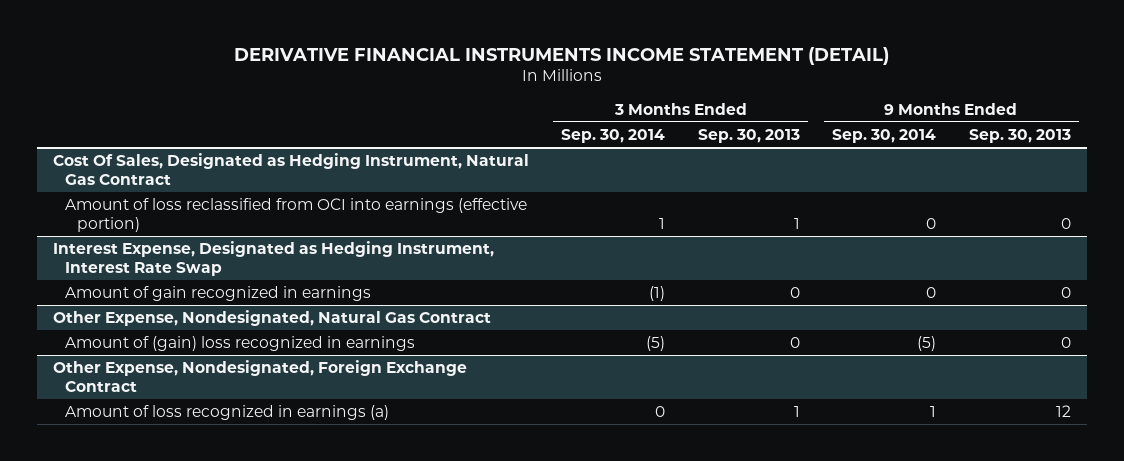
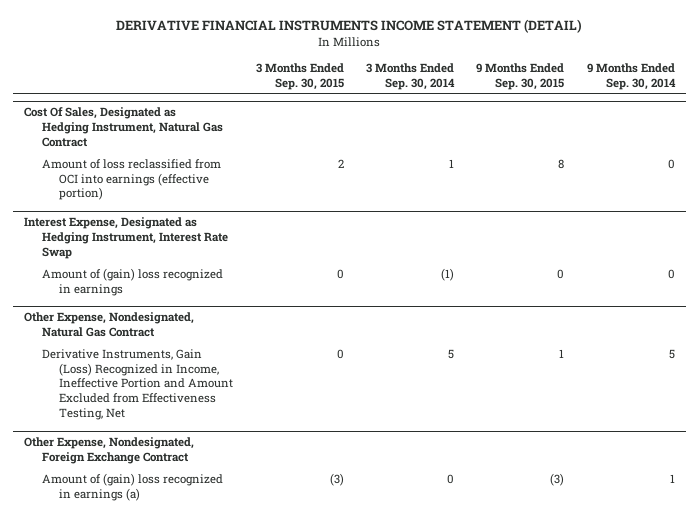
[697,128,800,143] Sep. 30, 2013 -> none
[968,128,1071,143] Sep. 30, 2013 -> none
none -> [255,62,344,90] 3 Months Ended Sep. 30, 2015
none -> [476,62,565,90] 9 Months Ended Sep. 30, 2015
[65,285,372,301] Amount of gain recognized in earnings -> [41,267,223,296] Amount of (gain) loss recognized in earnings
[65,335,416,351] Amount of (gain) loss recognized in earnings -> [41,348,234,420] Derivative Instruments, Gain (Loss) Recognized in Income, Ineffective Portion and Amount Excluded from Effectiveness Testing, Net
[646,335,666,351] (5) -> [447,348,454,359] 5
[917,335,937,351] (5) -> [668,348,675,359] 5
[65,404,390,420] Amount of loss recognized in earnings (a) -> [41,472,223,501] Amount of (gain) loss recognized in earnings (a)

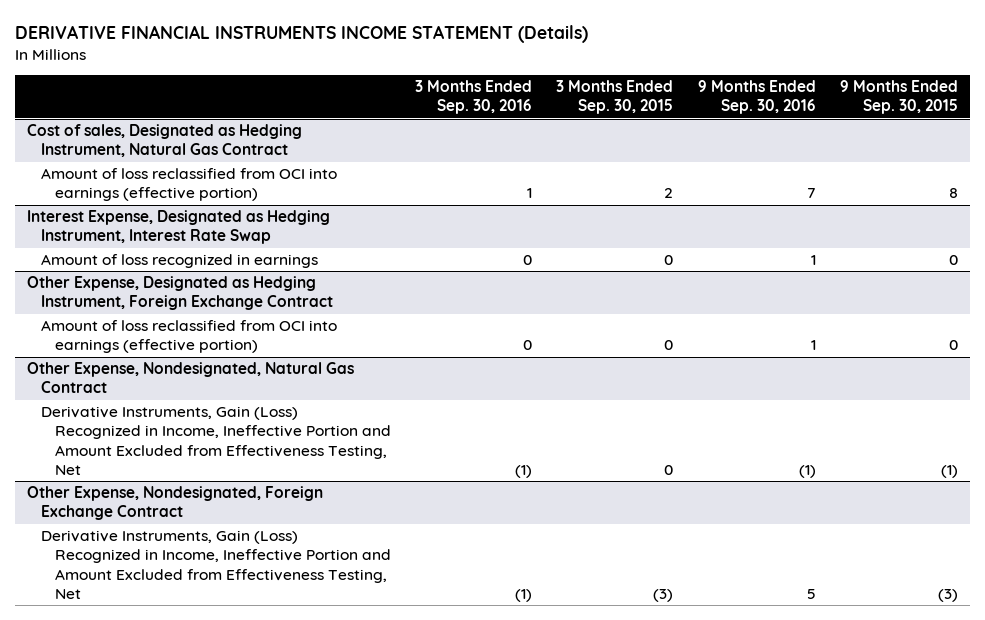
[116,19,583,34] DERIVATIVE FINANCIAL INSTRUMENTS INCOME STATEMENT (DETAIL) -> [15,24,589,43] DERIVATIVE FINANCIAL INSTRUMENTS INCOME STATEMENT (Details)
[365,62,455,90] 3 Months Ended Sep. 30, 2014 -> none
[586,62,676,90] 9 Months Ended Sep. 30, 2014 -> none
none -> [414,80,532,115] 3 Months Ended Sep. 30, 2016
none -> [697,80,816,115] 9 Months Ended Sep. 30, 2016
[23,107,223,147] Cost Of Sales, Designated as Hedging Instrument, Natural Gas Contract -> [27,124,303,158] Cost of sales, Designated as Hedging Instrument, Natural Gas Contract
[41,267,223,296] Amount of (gain) loss recognized in earnings -> [40,254,318,269] Amount of loss recognized in earnings
none -> [27,276,333,311] Other Expense, Designated as Hedging Instrument, Foreign Exchange Contract
none -> [40,320,337,354] Amount of loss reclassified from OCI into earnings (effective portion)
[559,348,565,358] 1 -> [940,464,958,478] (1)
[41,472,223,501] Amount of (gain) loss recognized in earnings (a) -> none
none -> [40,530,391,599] Derivative Instruments, Gain (Loss) Recognized in Income, Ineffective Portion and Amount Excluded from Effectiveness Testing, Net

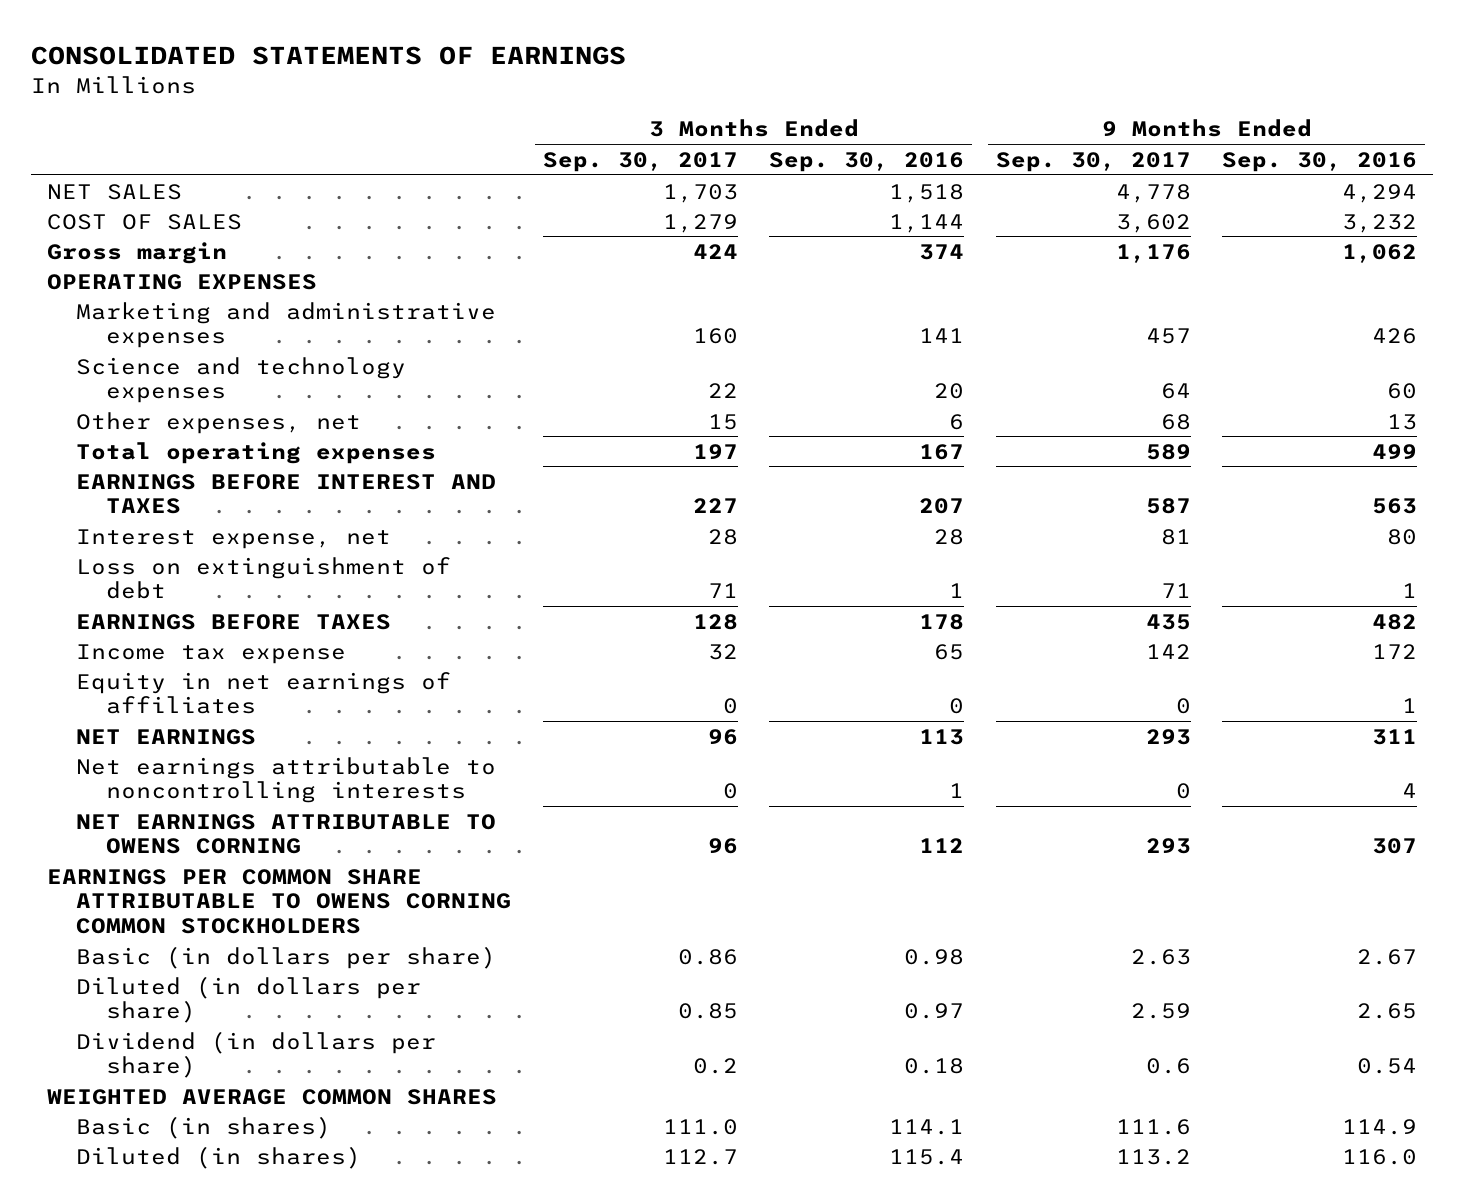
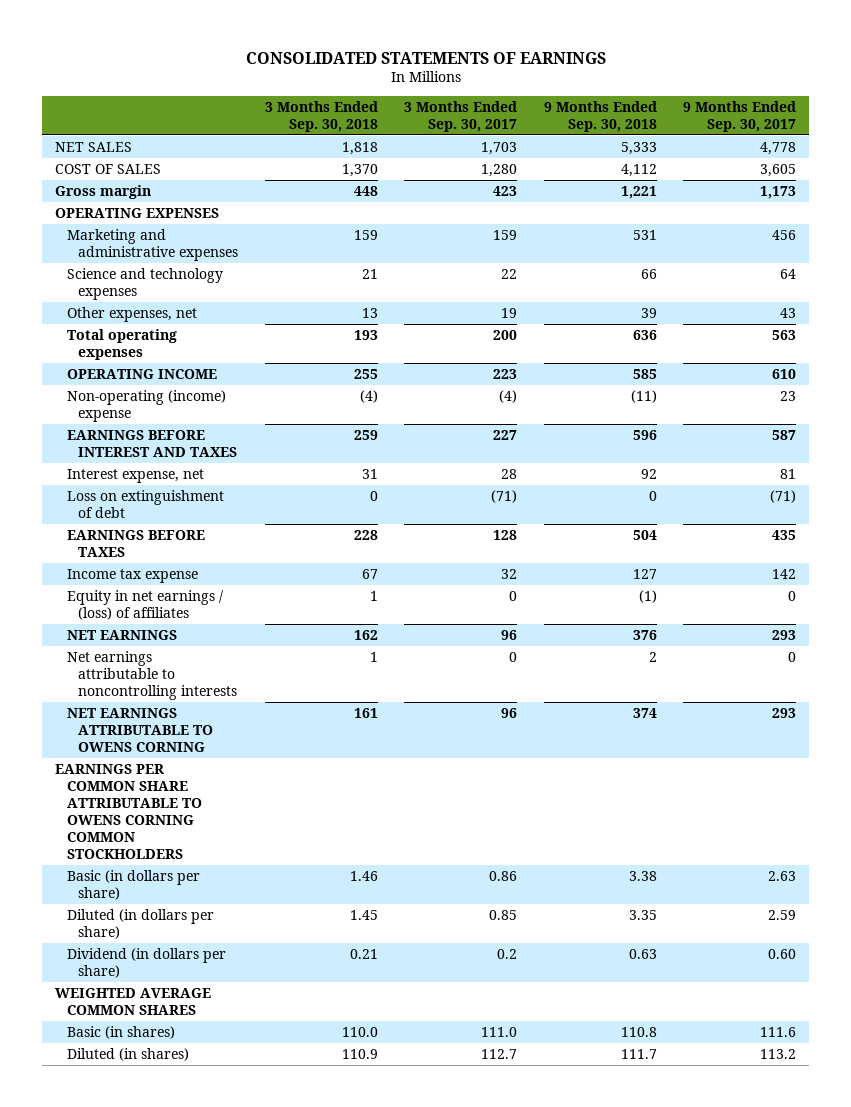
[769,151,965,172] Sep. 30, 2016 -> none
[1222,151,1418,172] Sep. 30, 2016 -> none
none -> [264,100,378,132] 3 Months Ended Sep. 30, 2018
none -> [543,100,657,132] 9 Months Ended Sep. 30, 2018
[662,213,738,233] 1,279 -> [481,163,518,177] 1,280
[1115,213,1191,233] 3,602 -> [759,163,796,177] 3,605
[692,243,738,259] 424 -> [493,185,518,196] 423
[1115,243,1191,263] 1,176 -> [759,185,796,199] 1,173
[692,328,738,345] 160 -> [493,229,518,240] 159
[1145,328,1191,345] 457 -> [771,229,796,240] 456
[707,413,738,430] 15 -> [501,307,518,318] 19
[1160,413,1191,430] 68 -> [779,307,796,318] 43
[692,443,738,459] 197 -> [493,329,518,340] 200
[1145,443,1191,460] 589 -> [771,329,796,340] 563
none -> [66,368,217,379] OPERATING INCOME
none -> [66,389,226,422] Non-operating (income) expense
[707,583,738,599] 71 -> [491,489,518,503] (71)
[1160,583,1191,599] 71 -> [769,489,796,503] (71)
[76,671,452,715] Equity in net earnings of affiliates -> [66,589,224,620] Equity in net earnings / (loss) of affiliates
[1145,1058,1191,1075] 0.6 -> [767,948,796,959] 0.60

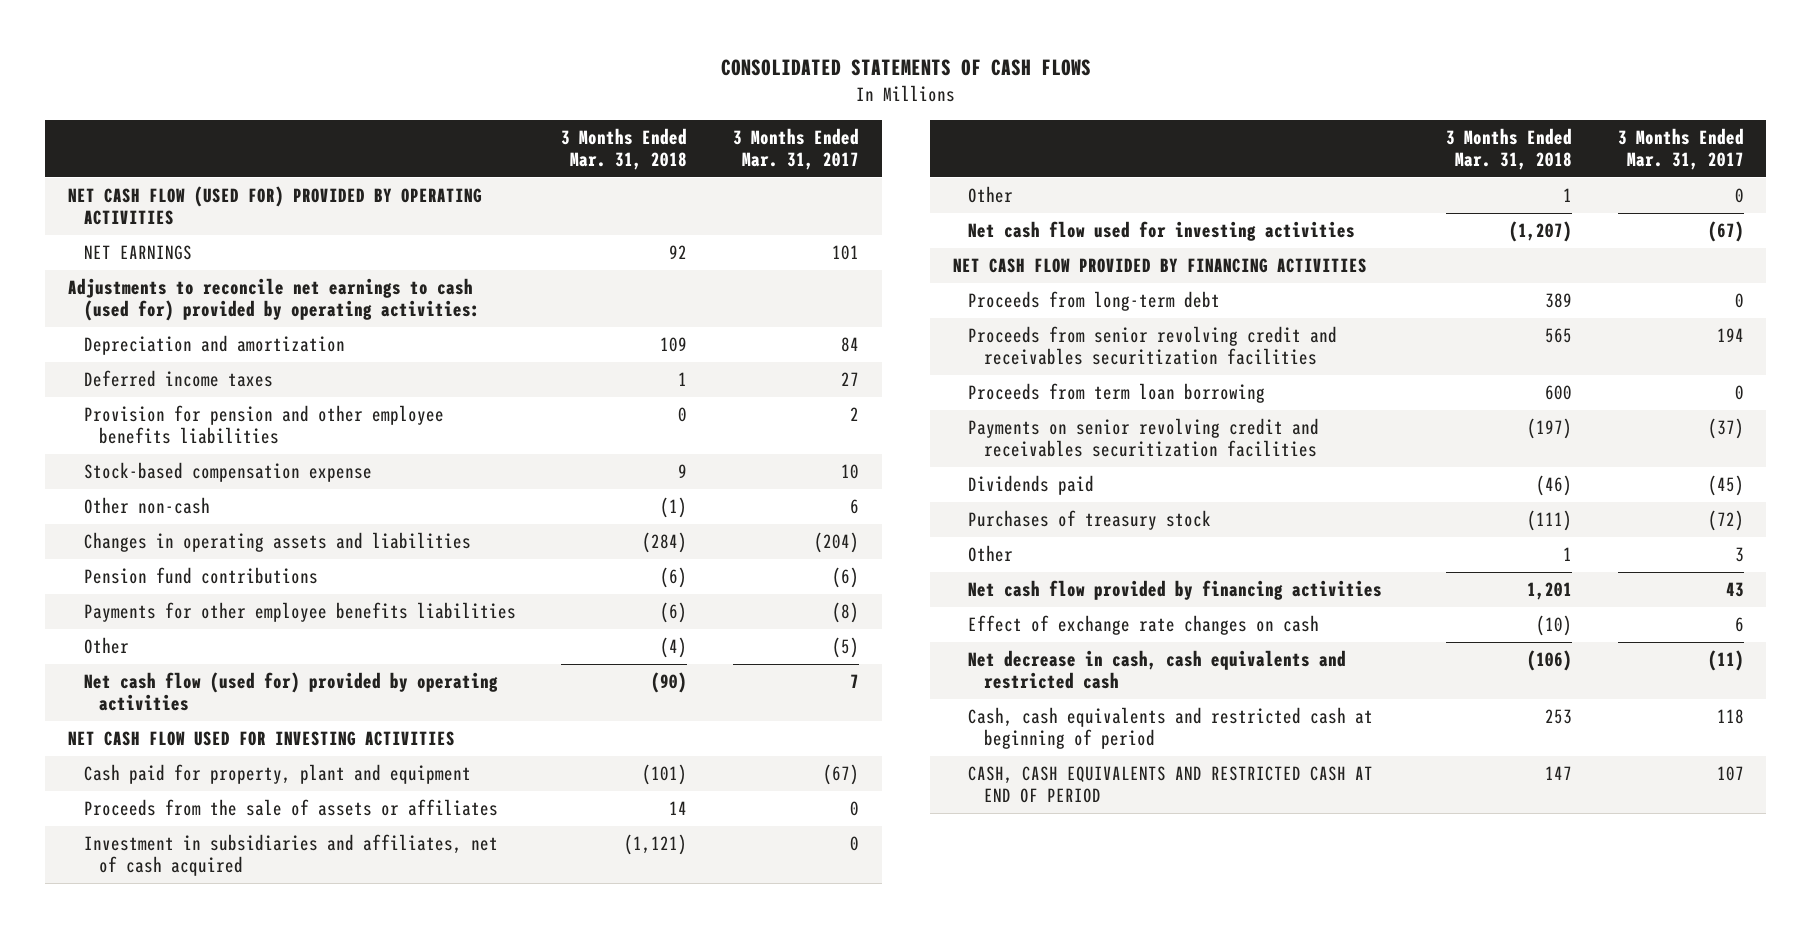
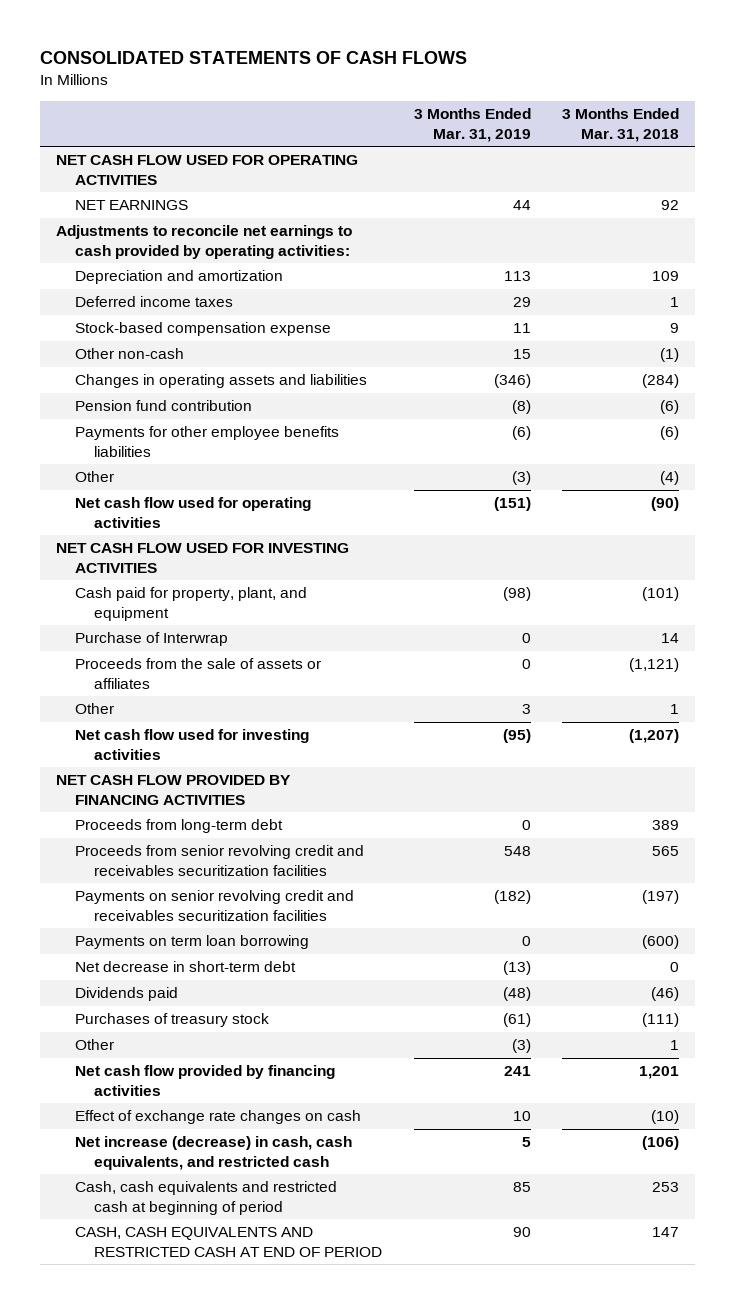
[733,127,860,171] 3 Months Ended Mar. 31, 2017 -> none
none -> [413,108,531,142] 3 Months Ended Mar. 31, 2019
[68,186,483,226] NET CASH FLOW (USED FOR) PROVIDED BY OPERATING ACTIVITIES -> [55,155,358,185] NET CASH FLOW USED FOR OPERATING ACTIVITIES
[68,278,480,322] Adjustments to reconcile net earnings to cash (used for) provided by operating activities: -> [55,225,352,259] Adjustments to reconcile net earnings to cash provided by operating activities:
[83,405,444,445] Provision for pension and other employee benefits liabilities -> none
[83,567,318,585] Pension fund contributions -> [74,400,252,412] Pension fund contribution
[83,672,498,712] Net cash flow (used for) provided by operating activities -> [74,497,311,528] Net cash flow used for operating activities
[83,834,498,877] Investment in subsidiaries and affiliates, net of cash acquired -> none
[83,764,471,785] Cash paid for property, plant and equipment -> [74,587,307,621] Cash paid for property, plant, and equipment
none -> [74,632,228,647] Purchase of Interwrap
[669,801,688,816] 14 -> [629,658,680,673] (1,121)
[968,383,1266,404] Proceeds from term loan borrowing -> none
none -> [74,935,309,950] Payments on term loan borrowing
none -> [74,961,296,973] Net decrease in short-term debt
[968,650,1347,690] Net decrease in cash, cash equivalents and restricted cash -> [74,1136,352,1170] Net increase (decrease) in cash, cash equivalents, and restricted cash

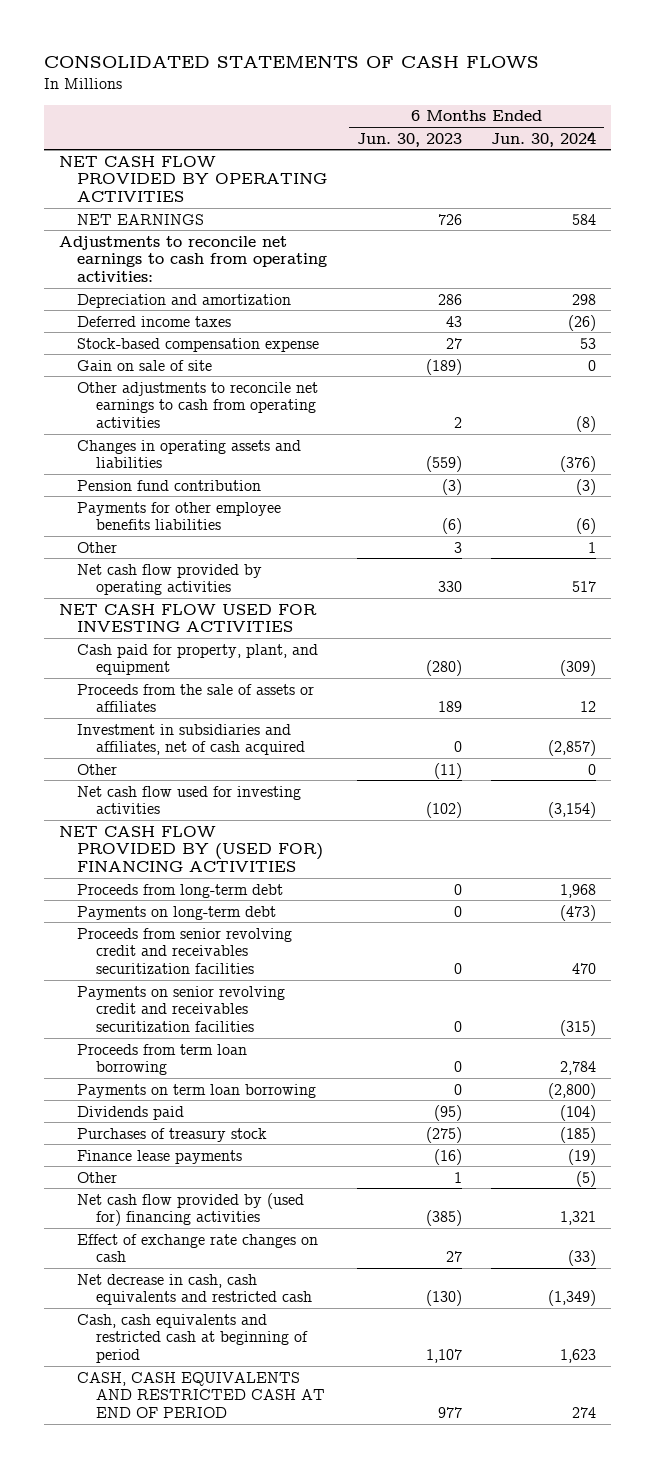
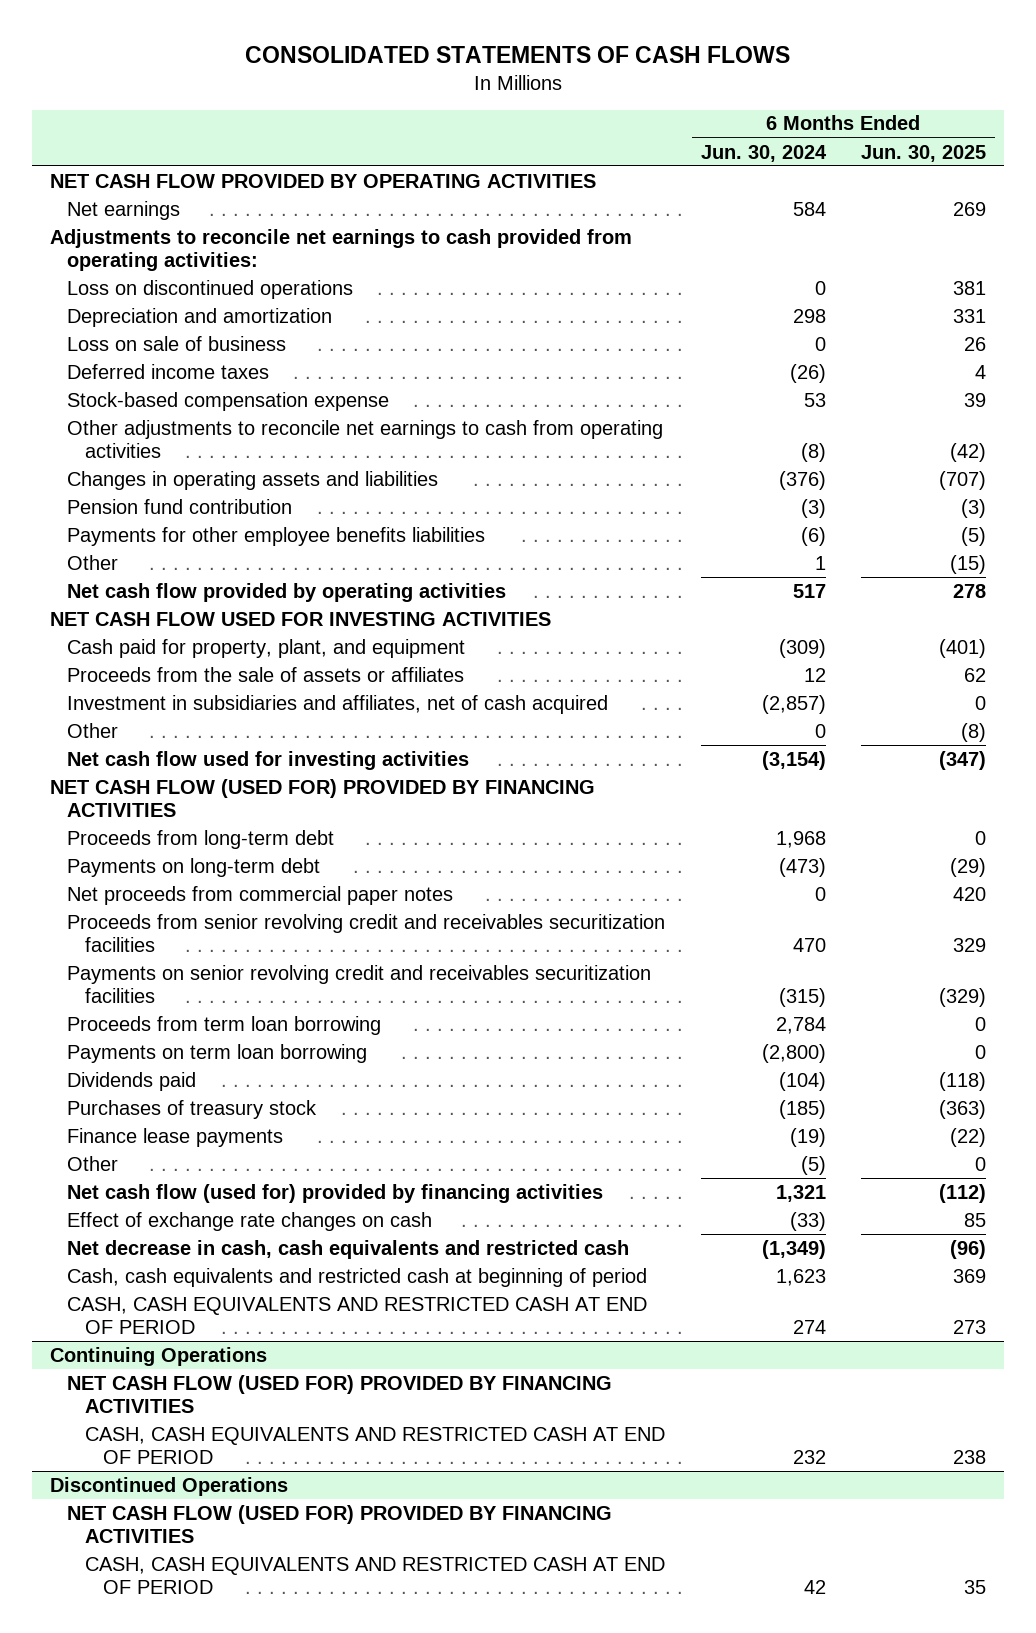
[356,132,462,147] Jun. 30, 2023 -> none
none -> [861,144,987,162] Jun. 30, 2025
[77,213,205,225] NET EARNINGS -> [67,200,181,220] Net earnings
[58,235,328,283] Adjustments to reconcile net earnings to cash from operating activities: -> [49,228,632,272] Adjustments to reconcile net earnings to cash provided from operating activities:
none -> [67,279,354,299] Loss on discontinued operations
none -> [67,335,287,351] Loss on sale of business
[77,359,213,371] Gain on sale of site -> none
[58,825,324,873] NET CASH FLOW PROVIDED BY (USED FOR) FINANCING ACTIVITIES -> [49,778,595,818] NET CASH FLOW (USED FOR) PROVIDED BY FINANCING ACTIVITIES
none -> [67,885,454,905] Net proceeds from commercial paper notes
[77,1192,305,1227] Net cash flow provided by (used for) financing activities -> [67,1183,604,1203] Net cash flow (used for) provided by financing activities
none -> [49,1346,267,1366] Continuing Operations
none -> [67,1374,613,1414] NET CASH FLOW (USED FOR) PROVIDED BY FINANCING ACTIVITIES
none -> [85,1426,666,1465] CASH, CASH EQUIVALENTS AND RESTRICTED CASH AT END OF PERIOD
none -> [49,1476,288,1496] Discontinued Operations
none -> [67,1504,613,1544] NET CASH FLOW (USED FOR) PROVIDED BY FINANCING ACTIVITIES
none -> [85,1556,666,1595] CASH, CASH EQUIVALENTS AND RESTRICTED CASH AT END OF PERIOD

